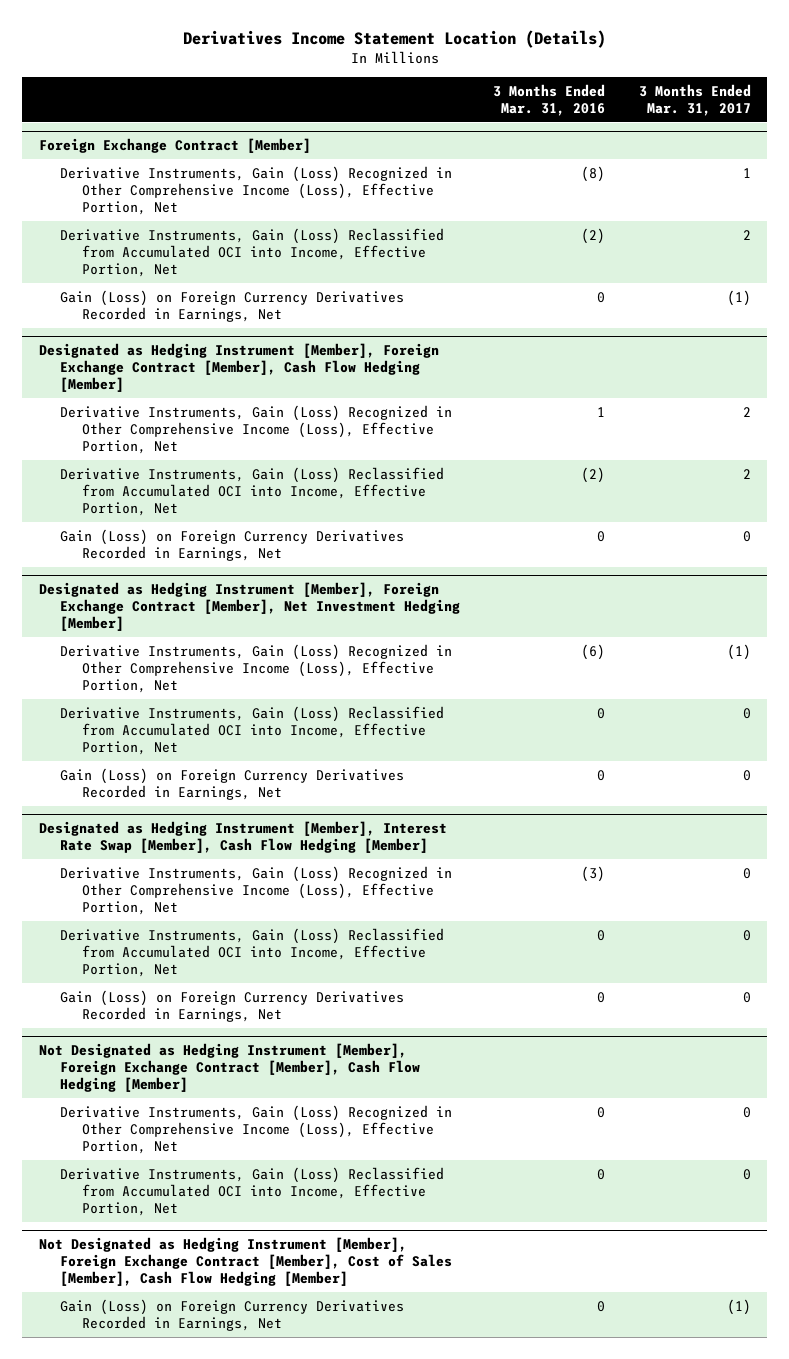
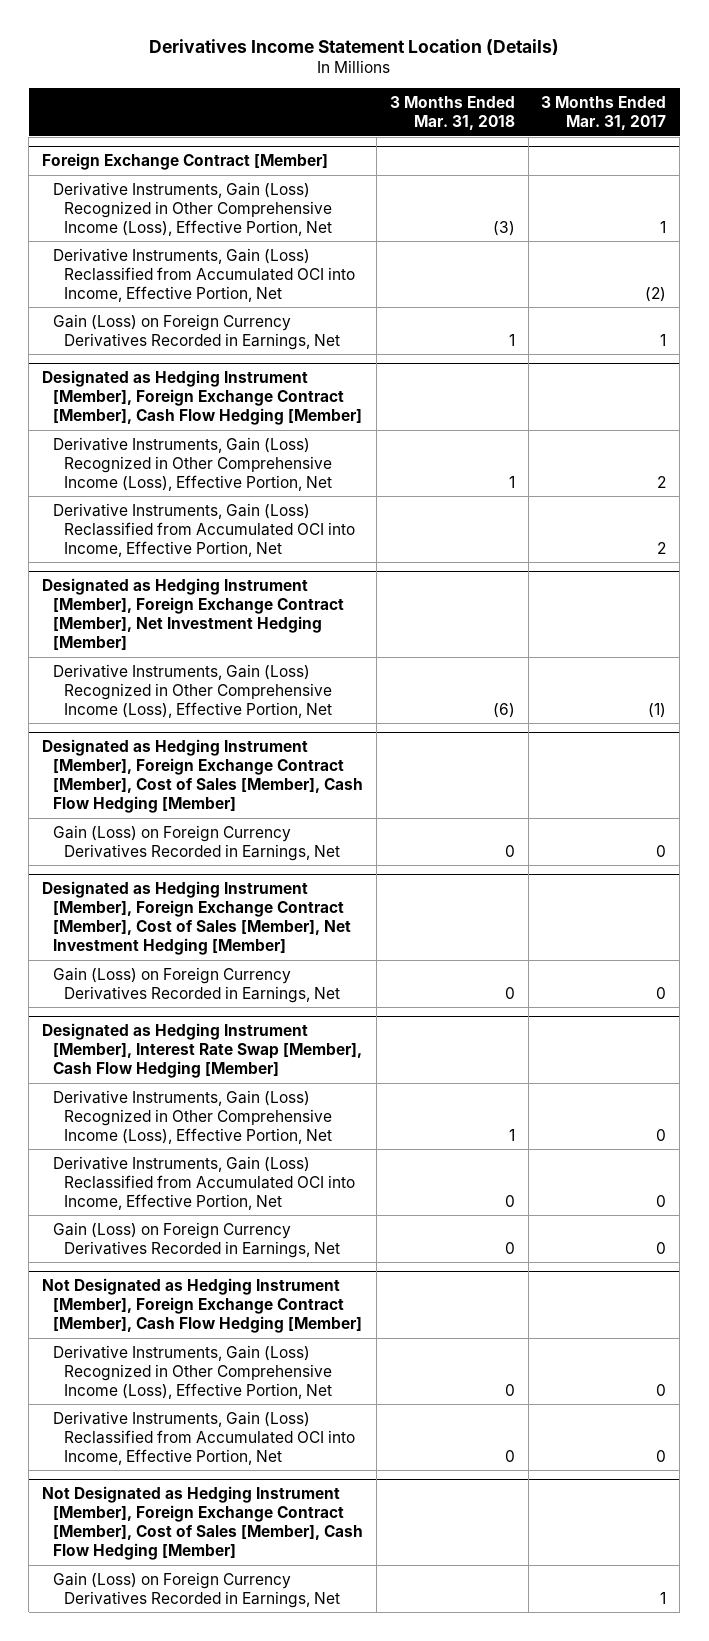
[493,84,606,117] 3 Months Ended Mar. 31, 2016 -> none
none -> [389,96,515,131] 3 Months Ended Mar. 31, 2018
[742,229,751,240] 2 -> [645,286,667,302] (2)
[726,289,751,306] (1) -> [660,333,667,346] 1
[60,528,405,561] Gain (Loss) on Foreign Currency Derivatives Recorded in Earnings, Net -> none
[60,705,445,755] Derivative Instruments, Gain (Loss) Reclassified from Accumulated OCI into Income, Effective Portion, Net -> none
none -> [42,739,364,814] Designated as Hedging Instrument [Member], Foreign Exchange Contract [Member], Cost of Sales [Member], Cash Flow Hedging [Member]
none -> [42,881,352,956] Designated as Hedging Instrument [Member], Foreign Exchange Contract [Member], Cost of Sales [Member], Net Investment Hedging [Member]
none -> [53,966,340,1003] Gain (Loss) on Foreign Currency Derivatives Recorded in Earnings, Net
[726,1298,751,1315] (1) -> [660,1591,667,1604] 1

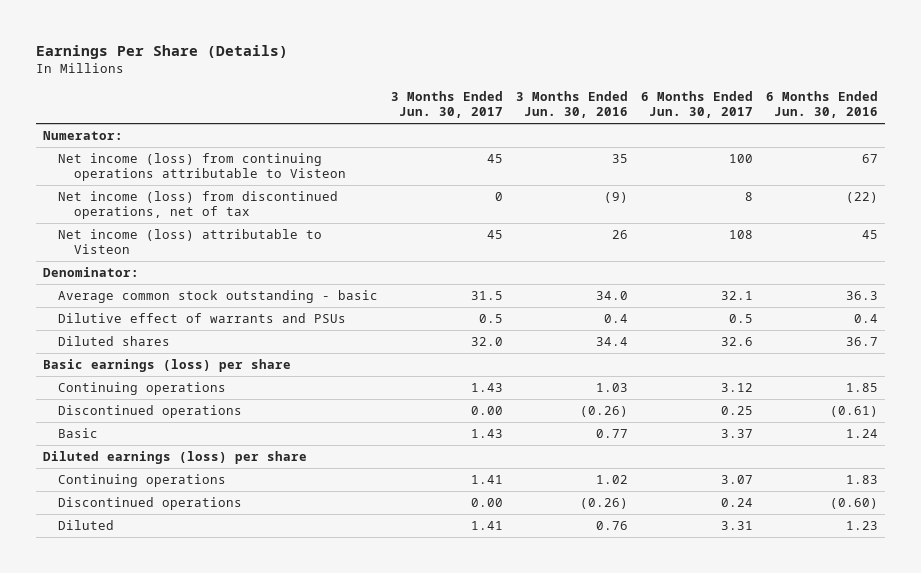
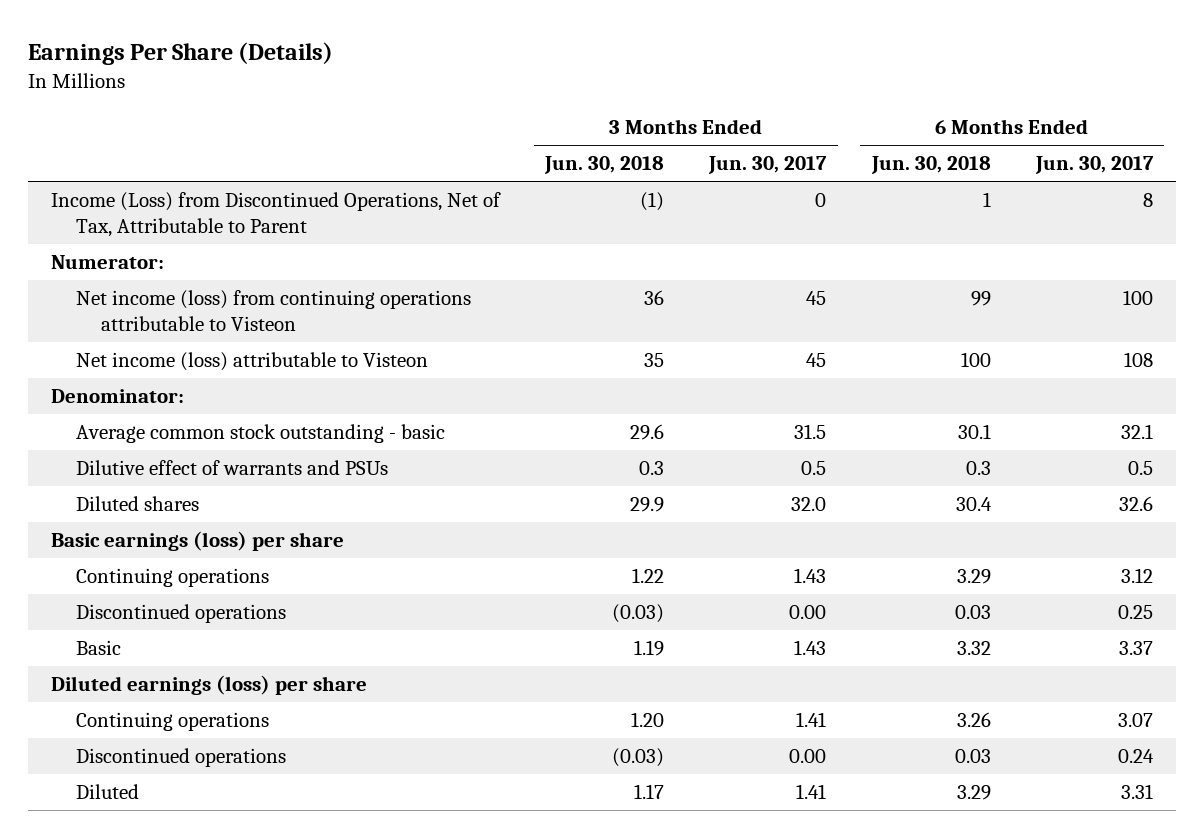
[516,91,629,119] 3 Months Ended Jun. 30, 2016 -> none
[766,91,879,119] 6 Months Ended Jun. 30, 2016 -> none
none -> [543,156,664,175] Jun. 30, 2018
none -> [870,156,991,175] Jun. 30, 2018
none -> [50,192,501,237] Income (Loss) from Discontinued Operations, Net of Tax, Attributable to Parent
[58,190,339,220] Net income (loss) from discontinued operations, net of tax -> none

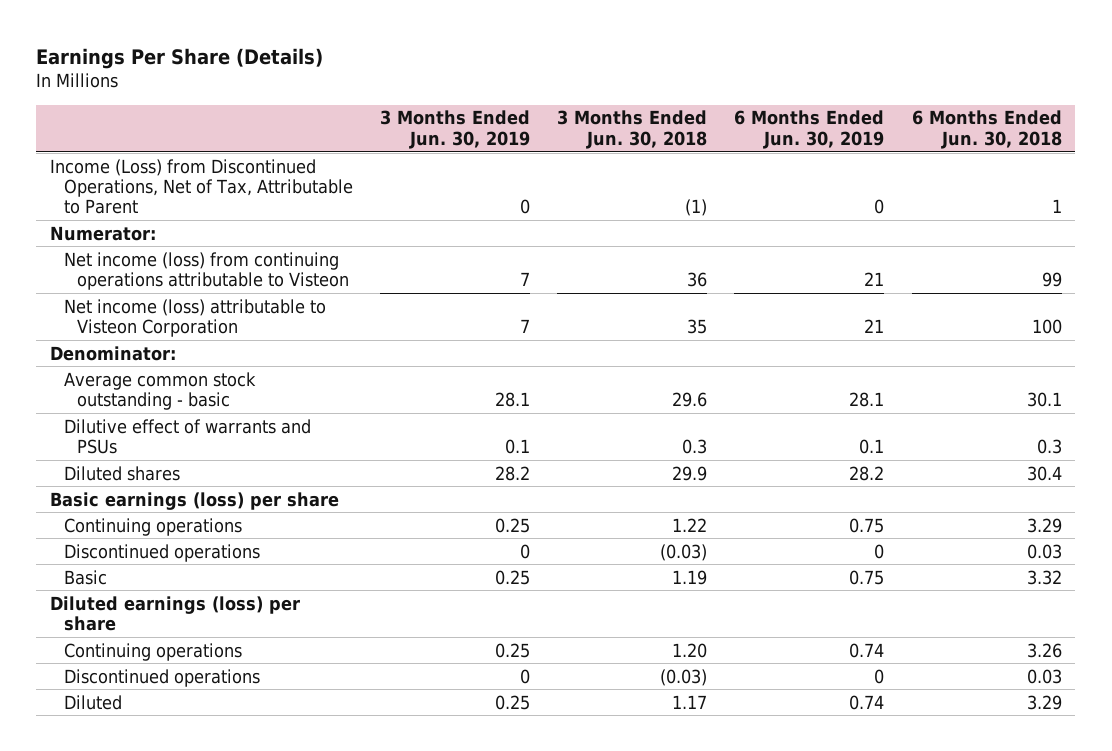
[708,156,828,175] Jun. 30, 2017 -> none
[1034,156,1154,175] Jun. 30, 2017 -> none
none -> [379,110,530,149] 3 Months Ended Jun. 30, 2019
none -> [734,110,885,149] 6 Months Ended Jun. 30, 2019
[75,352,428,372] Net income (loss) attributable to Visteon -> [63,298,326,337] Net income (loss) attributable to Visteon Corporation

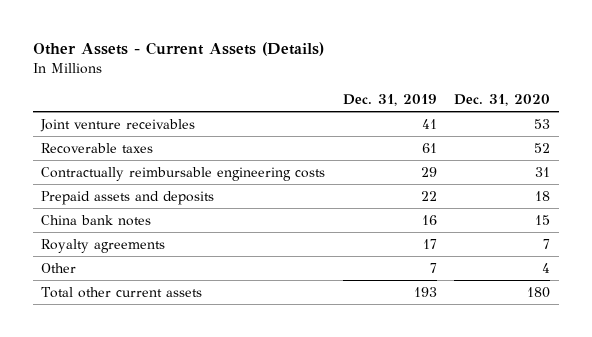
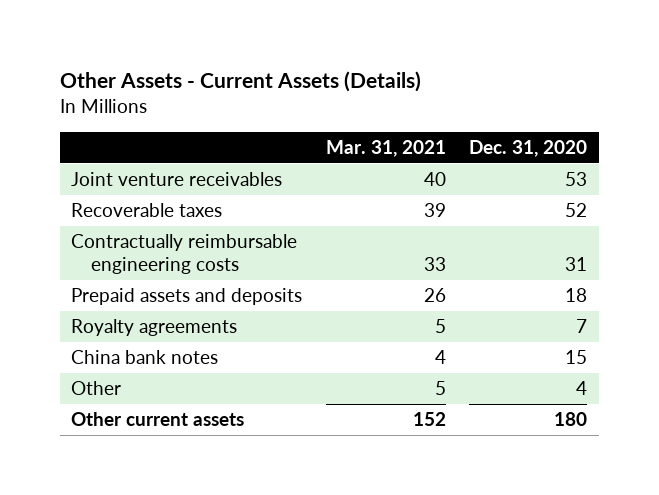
[342,93,437,106] Dec. 31, 2019 -> none
none -> [325,139,446,157] Mar. 31, 2021
[41,214,152,226] China bank notes -> [71,350,219,365] China bank notes
[41,286,203,298] Total other current assets -> [71,412,245,427] Other current assets

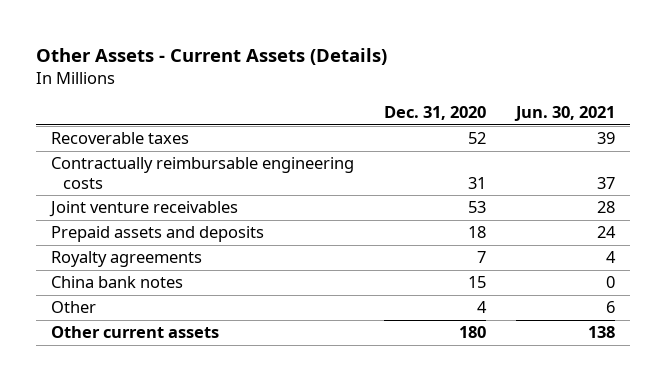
[325,139,446,157] Mar. 31, 2021 -> none
none -> [513,106,615,122] Jun. 30, 2021
[71,172,283,187] Joint venture receivables -> [49,201,239,218] Joint venture receivables

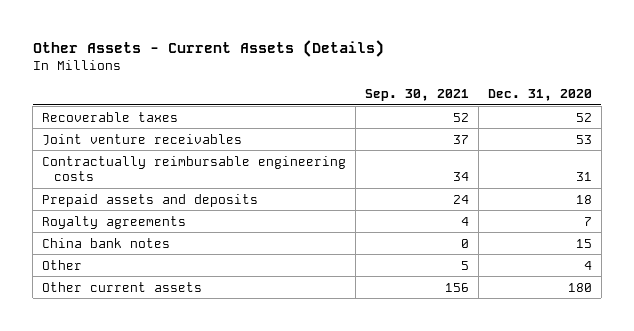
[513,106,615,122] Jun. 30, 2021 -> none
none -> [364,89,469,102] Sep. 30, 2021
[51,157,355,189] Contractually reimbursable engineering costs -> [42,155,347,181] Contractually reimbursable engineering costs

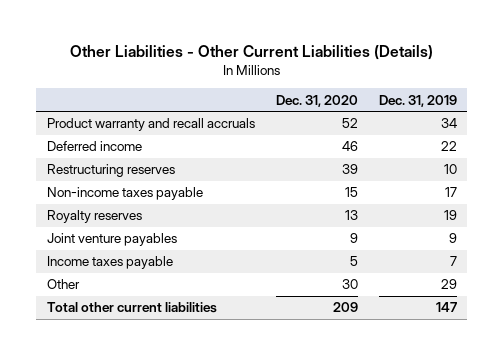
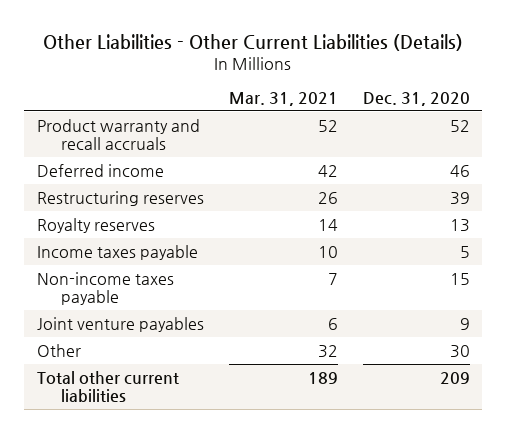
[378,94,457,107] Dec. 31, 2019 -> none
none -> [228,92,338,107] Mar. 31, 2021
[46,187,203,201] Non-income taxes payable -> [36,271,174,305] Non-income taxes payable
[46,233,177,247] Joint venture payables -> [36,316,204,332] Joint venture payables

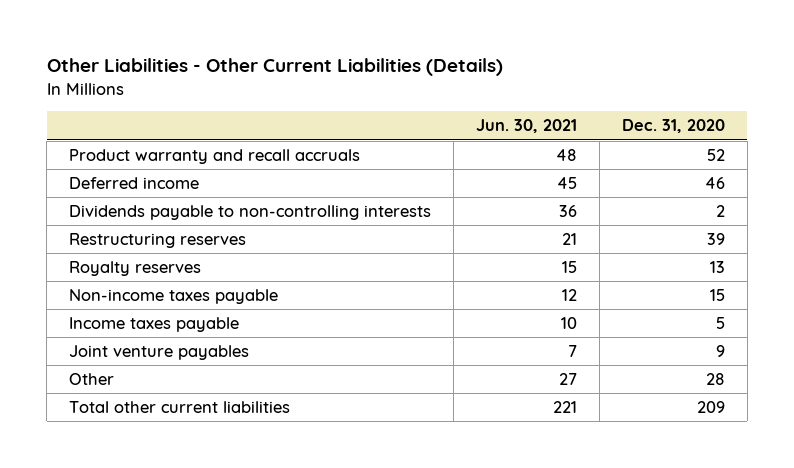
[228,92,338,107] Mar. 31, 2021 -> none
none -> [475,119,577,134] Jun. 30, 2021
none -> [69,204,432,220] Dividends payable to non-controlling interests
[36,244,198,260] Income taxes payable -> [69,316,240,332] Income taxes payable
[449,344,470,358] 30 -> [705,372,725,385] 28

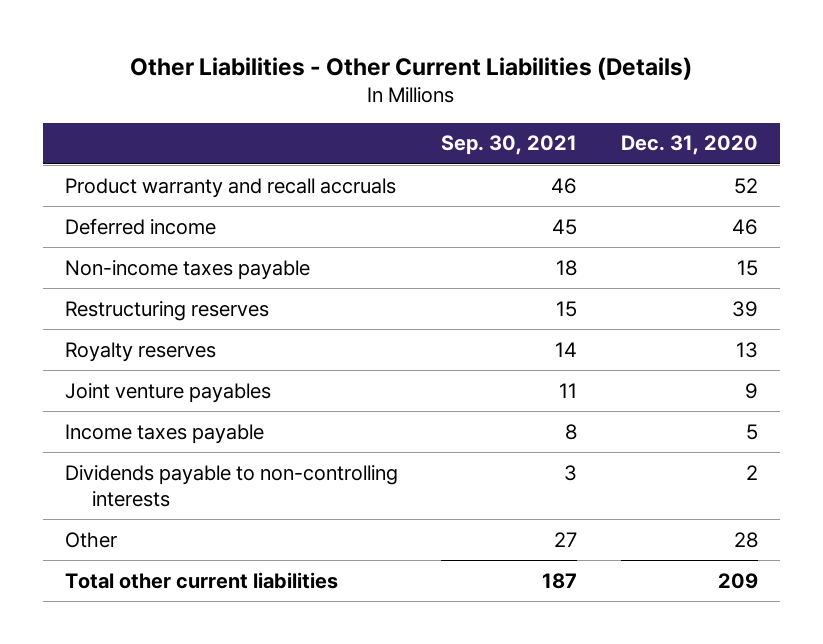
[475,119,577,134] Jun. 30, 2021 -> none
none -> [441,135,578,156] Sep. 30, 2021
[69,288,279,304] Non-income taxes payable -> [64,259,310,280] Non-income taxes payable
[69,316,240,332] Income taxes payable -> [64,423,264,444] Income taxes payable
[69,204,432,220] Dividends payable to non-controlling interests -> [64,464,398,508] Dividends payable to non-controlling interests

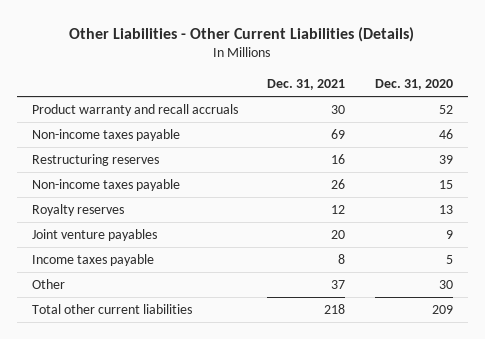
[441,135,578,156] Sep. 30, 2021 -> none
none -> [267,79,346,91] Dec. 31, 2021
[64,217,216,235] Deferred income -> [31,128,180,141] Non-income taxes payable
[64,259,310,280] Non-income taxes payable -> [31,178,180,191] Non-income taxes payable
[64,464,398,508] Dividends payable to non-controlling interests -> none
[733,531,758,548] 28 -> [439,279,454,289] 30

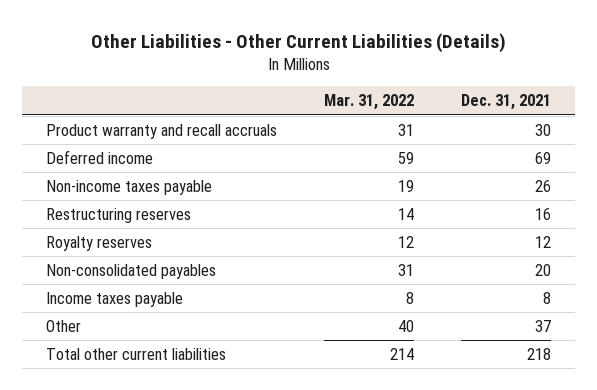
[375,79,454,91] Dec. 31, 2020 -> none
none -> [324,94,415,111] Mar. 31, 2022
[31,128,180,141] Non-income taxes payable -> [45,149,153,164] Deferred income
[31,153,159,166] Restructuring reserves -> [45,207,191,223] Restructuring reserves
[31,228,157,241] Joint venture payables -> none
none -> [45,263,216,279] Non-consolidated payables

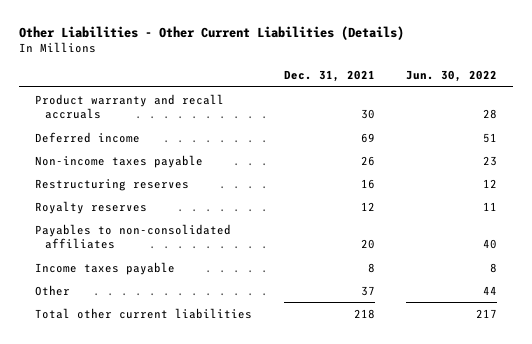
[324,94,415,111] Mar. 31, 2022 -> none
none -> [406,70,498,83] Jun. 30, 2022
[45,263,216,279] Non-consolidated payables -> [34,223,231,250] Payables to non-consolidated affiliates

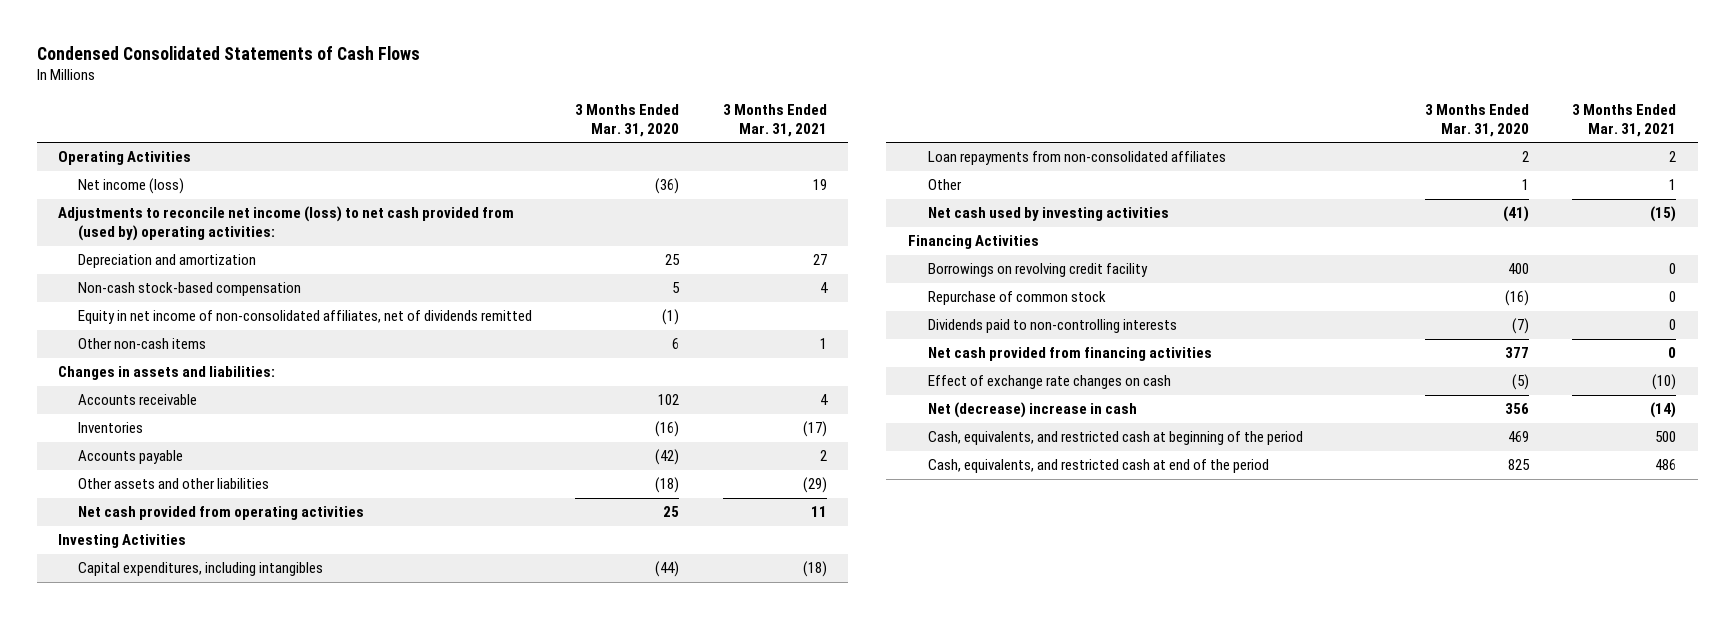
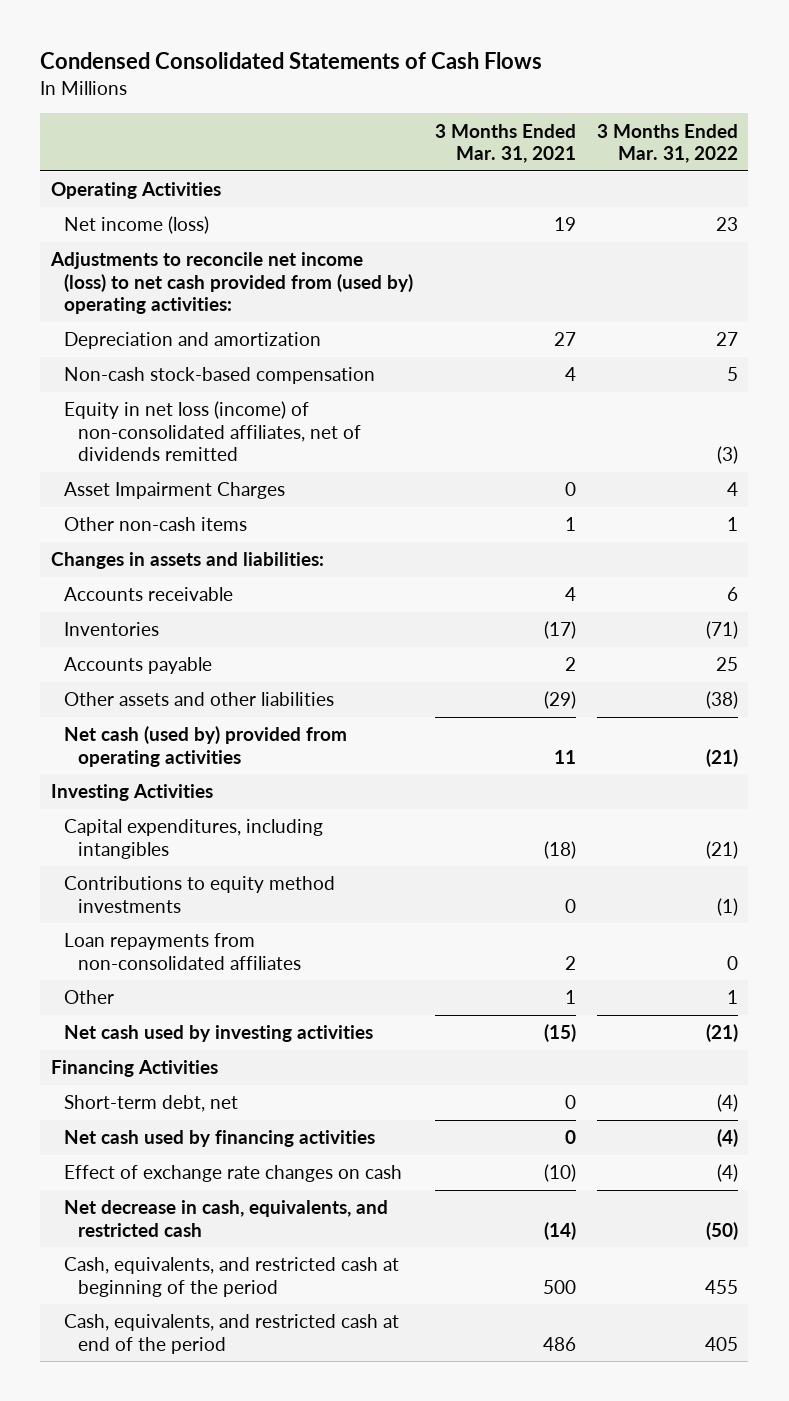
[575,103,680,137] 3 Months Ended Mar. 31, 2020 -> none
none -> [596,123,738,164] 3 Months Ended Mar. 31, 2022
[78,310,533,325] Equity in net income of non-consolidated affiliates, net of dividends remitted -> [64,401,361,462] Equity in net loss (income) of non-consolidated affiliates, net of dividends remitted
none -> [64,482,286,500] Asset Impairment Charges
[78,506,365,521] Net cash provided from operating activities -> [64,726,348,767] Net cash (used by) provided from operating activities
none -> [64,876,336,913] Contributions to equity method investments
[927,263,1148,278] Borrowings on revolving credit facility -> none
[927,291,1106,306] Repurchase of common stock -> none
[927,319,1177,334] Dividends paid to non-controlling interests -> none
none -> [64,1095,239,1113] Short-term debt, net
[927,347,1212,362] Net cash provided from financing activities -> [64,1130,376,1148] Net cash used by financing activities
[927,402,1137,419] Net (decrease) increase in cash -> [64,1200,389,1237] Net decrease in cash, equivalents, and restricted cash

